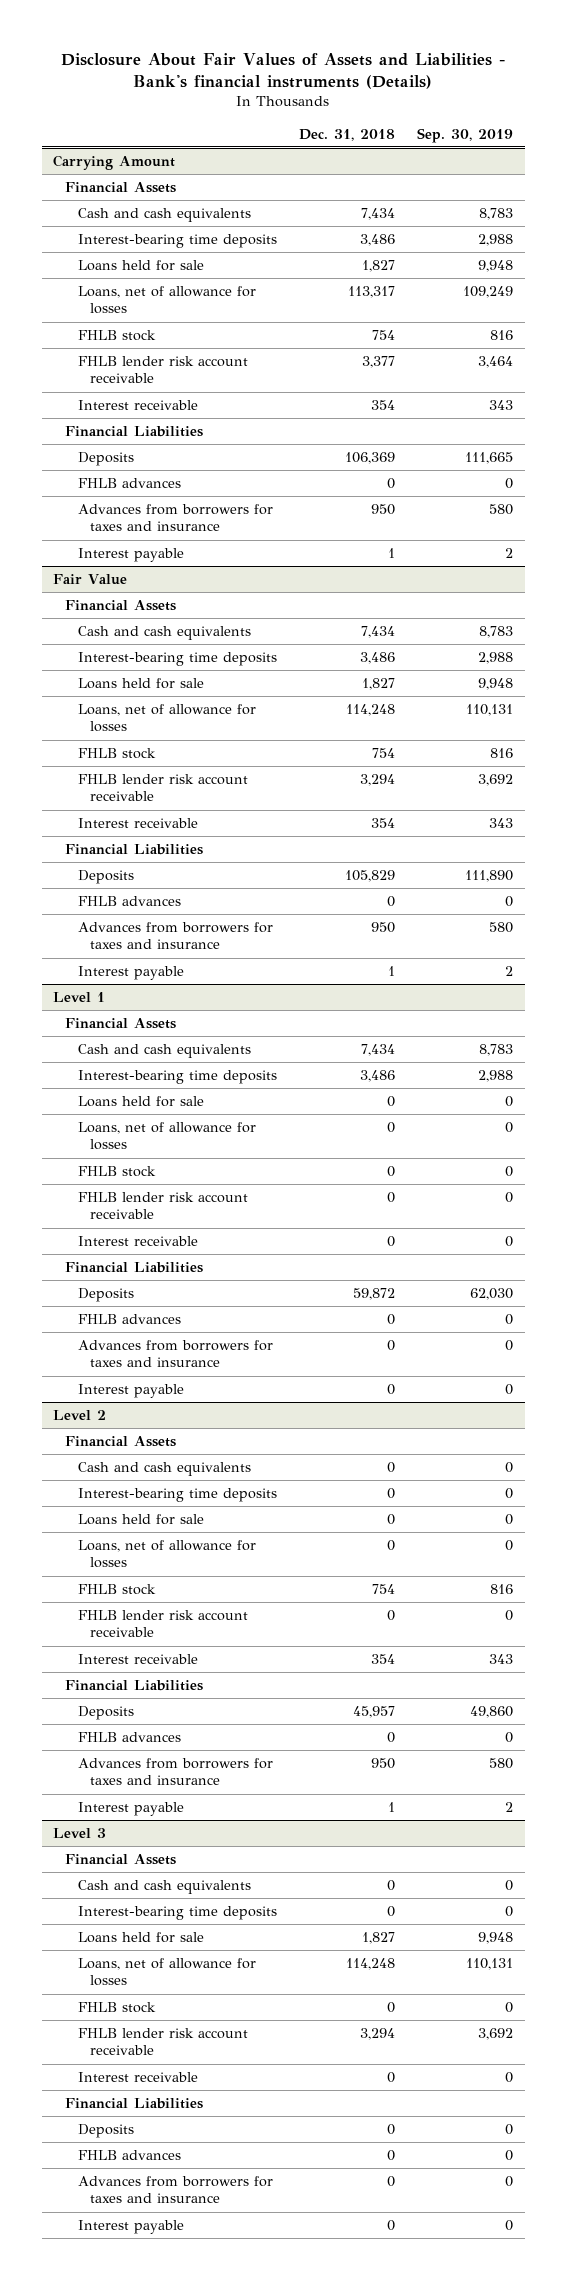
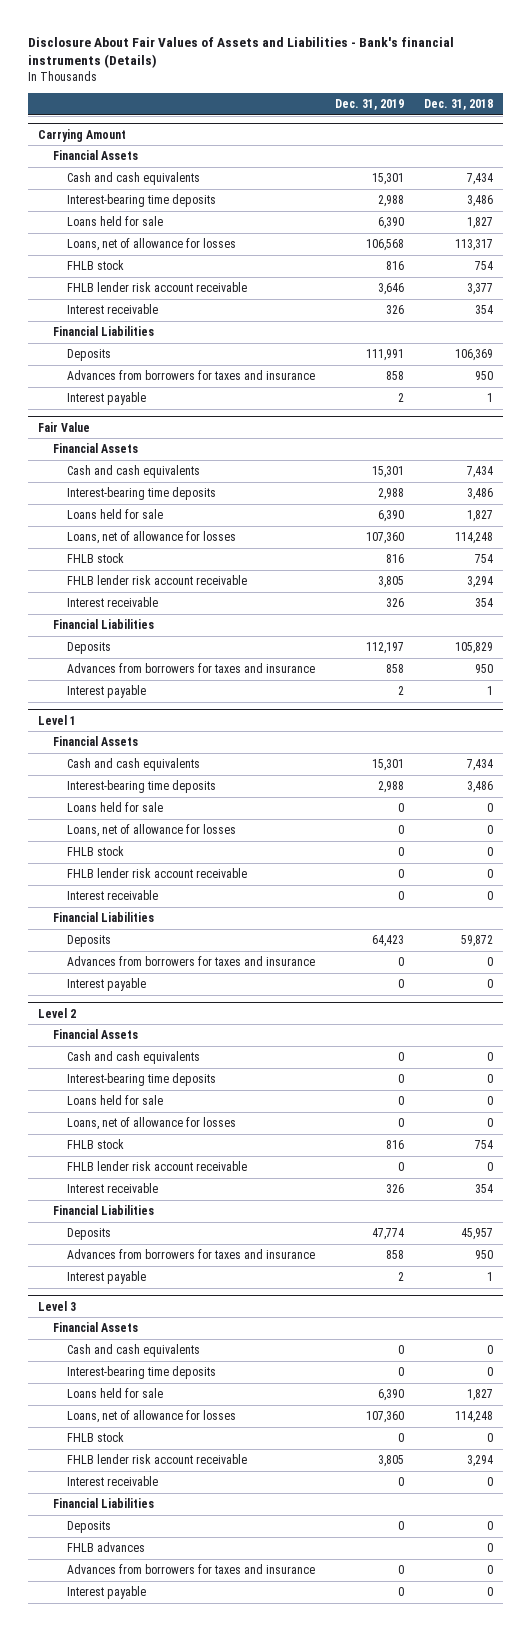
[417,127,514,143] Sep. 30, 2019 -> none
none -> [334,98,404,110] Dec. 31, 2019
[77,478,181,489] FHLB advances -> none
[77,896,181,907] FHLB advances -> none
[77,1314,181,1325] FHLB advances -> none
[77,1732,181,1743] FHLB advances -> none

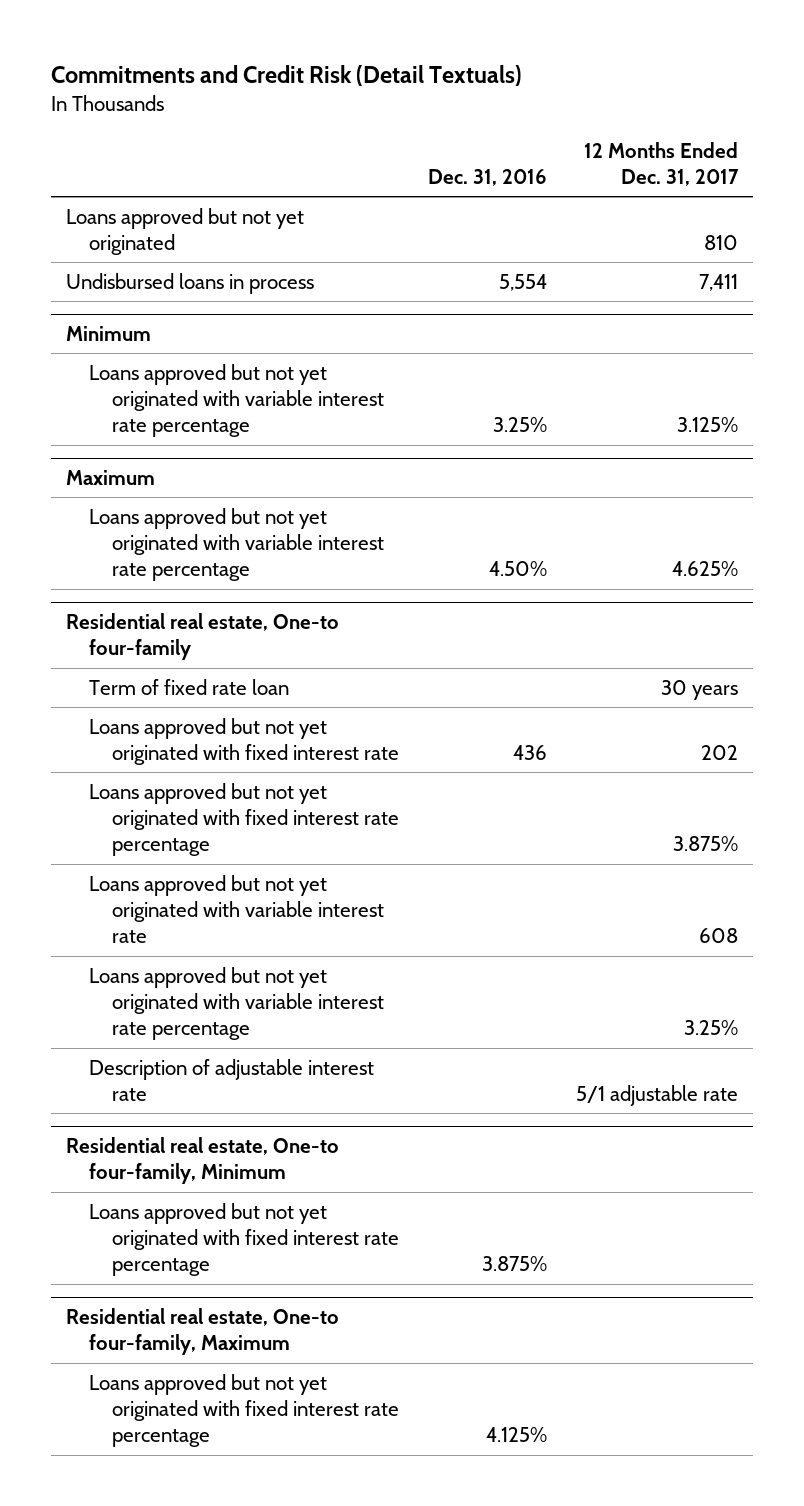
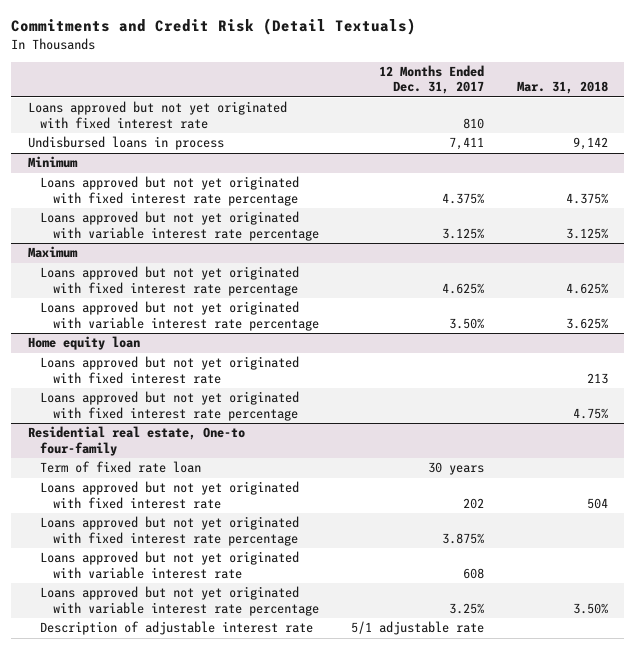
[428,169,548,187] Dec. 31, 2016 -> none
none -> [516,81,608,95] Mar. 31, 2018
[65,207,304,256] Loans approved but not yet originated -> [27,101,287,129] Loans approved but not yet originated with fixed interest rate
none -> [40,176,300,206] Loans approved but not yet originated with fixed interest rate percentage
none -> [40,266,300,296] Loans approved but not yet originated with fixed interest rate percentage
[672,561,739,577] 4.625% -> [449,317,485,329] 3.50%
none -> [27,336,140,351] Home equity loan
none -> [40,356,300,384] Loans approved but not yet originated with fixed interest rate
none -> [40,391,300,421] Loans approved but not yet originated with fixed interest rate percentage
[65,1136,339,1185] Residential real estate, One-to four-family, Minimum -> none
[88,1202,400,1277] Loans approved but not yet originated with fixed interest rate percentage -> none
[65,1307,339,1356] Residential real estate, One-to four-family, Maximum -> none
[88,1373,400,1448] Loans approved but not yet originated with fixed interest rate percentage -> none

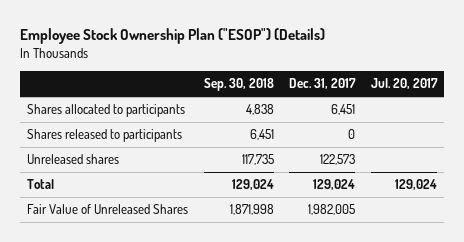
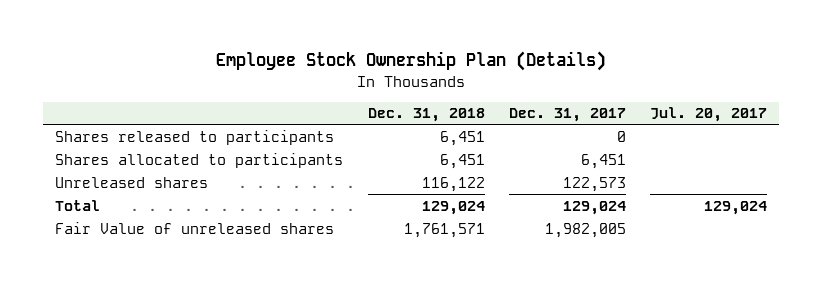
[19,27,325,44] Employee Stock Ownership Plan ("ESOP") (Details) -> [216,51,607,72] Employee Stock Ownership Plan (Details)
[203,78,274,92] Sep. 30, 2018 -> none
none -> [367,108,485,123] Dec. 31, 2018
[27,104,186,118] Shares allocated to participants -> [55,152,344,168] Shares allocated to participants
[27,204,189,215] Fair Value of Unreleased Shares -> [55,221,335,234] Fair Value of unreleased shares

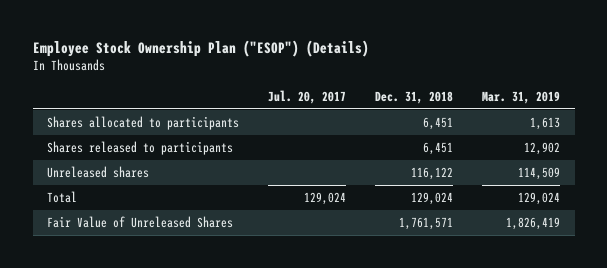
[216,51,607,72] Employee Stock Ownership Plan (Details) -> [32,39,369,57] Employee Stock Ownership Plan ("ESOP") (Details)
[508,108,626,123] Dec. 31, 2017 -> none
none -> [482,90,561,104] Mar. 31, 2019
[55,129,335,145] Shares released to participants -> [47,141,234,156] Shares released to participants
[55,221,335,234] Fair Value of unreleased shares -> [47,216,234,229] Fair Value of Unreleased Shares

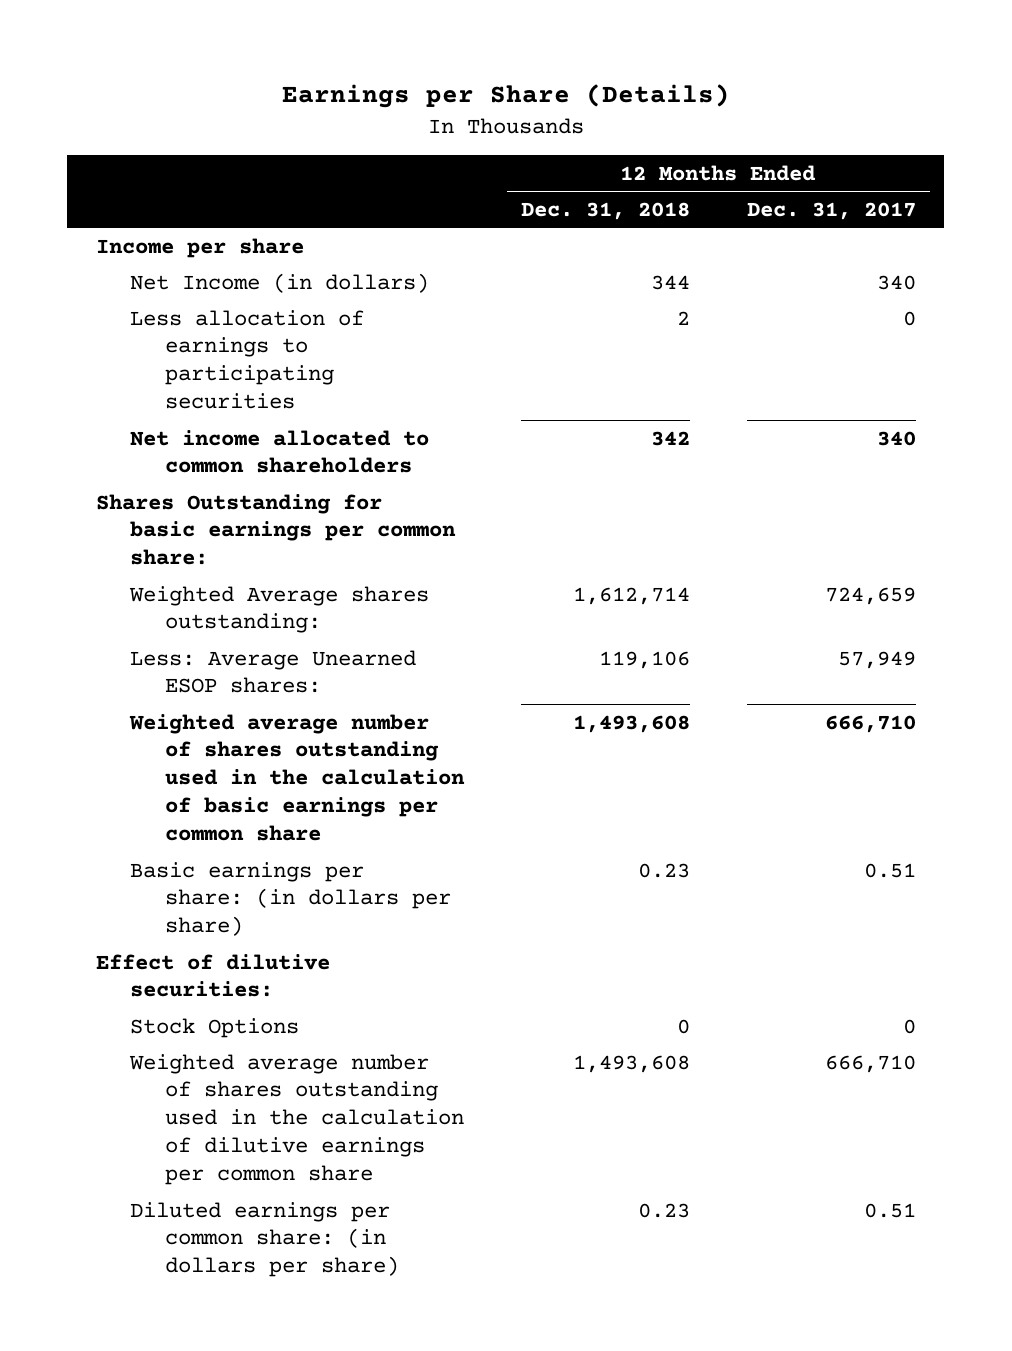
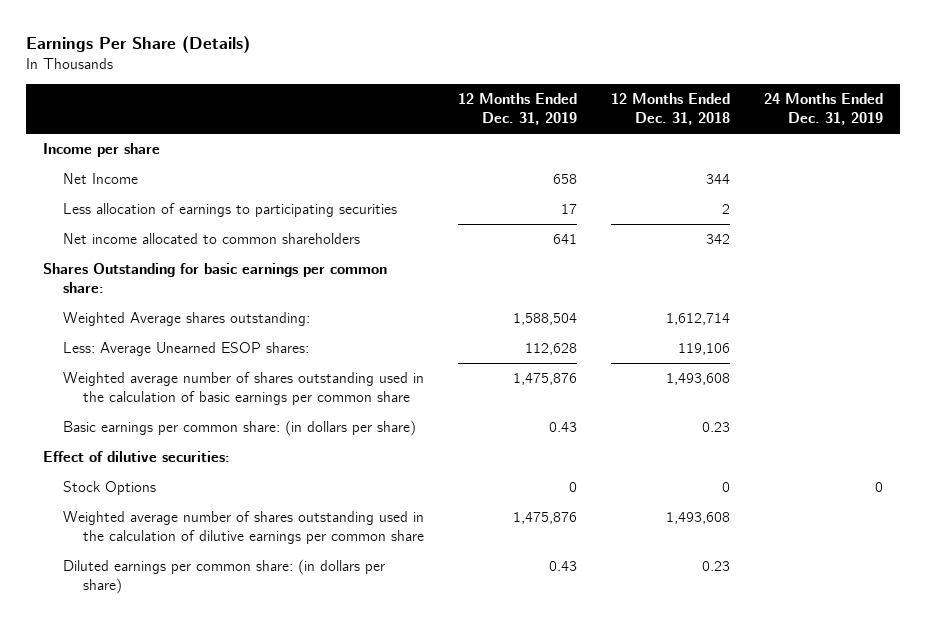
[281,84,730,109] Earnings per Share (Details) -> [25,36,250,54] Earnings Per Share (Details)
[746,201,916,220] Dec. 31, 2017 -> none
none -> [458,93,578,126] 12 Months Ended Dec. 31, 2019
none -> [763,93,883,126] 24 Months Ended Dec. 31, 2019
[130,272,430,293] Net Income (in dollars) -> [63,173,139,185] Net Income
[130,861,451,937] Basic earnings per share: (in dollars per share) -> [63,420,417,437] Basic earnings per common share: (in dollars per share)

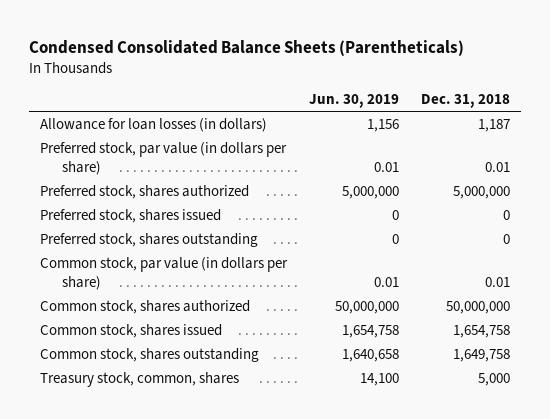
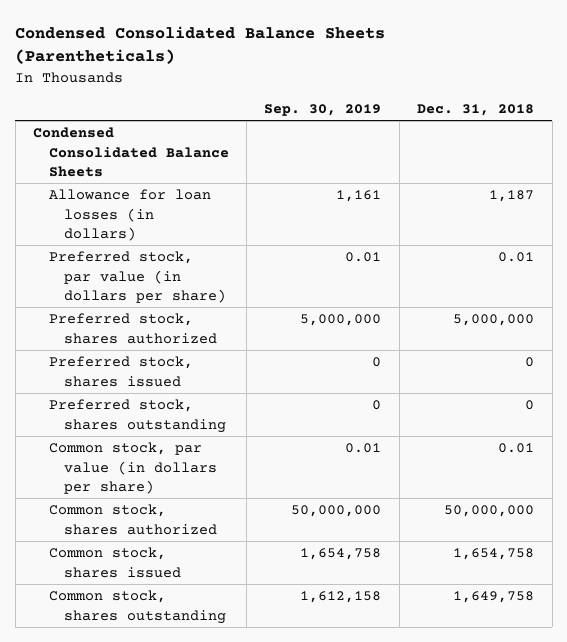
[309,94,400,109] Jun. 30, 2019 -> none
none -> [264,103,382,116] Sep. 30, 2019
none -> [32,127,229,177] Condensed Consolidated Balance Sheets
[40,371,240,387] Treasury stock, common, shares -> none

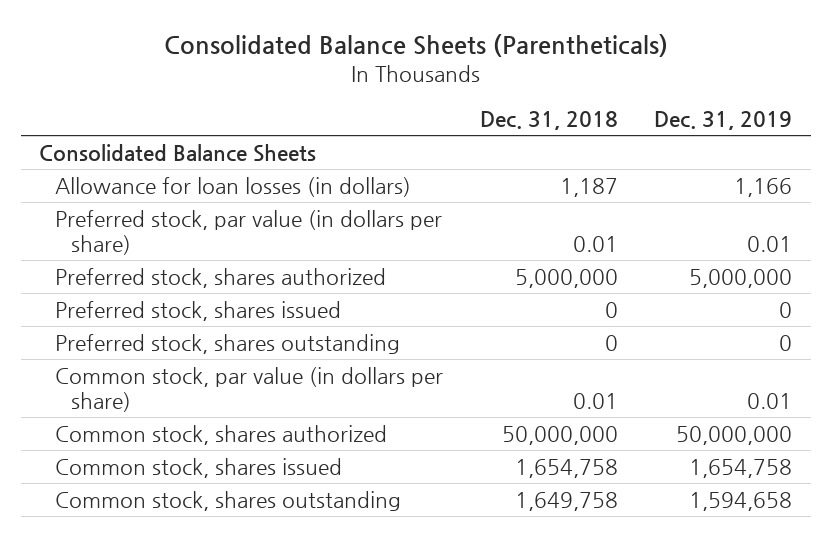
[15,26,386,65] Condensed Consolidated Balance Sheets (Parentheticals) -> [163,34,668,58] Consolidated Balance Sheets (Parentheticals)
[264,103,382,116] Sep. 30, 2019 -> none
none -> [654,111,793,131] Dec. 31, 2019
[32,127,229,177] Condensed Consolidated Balance Sheets -> [39,143,317,162] Consolidated Balance Sheets

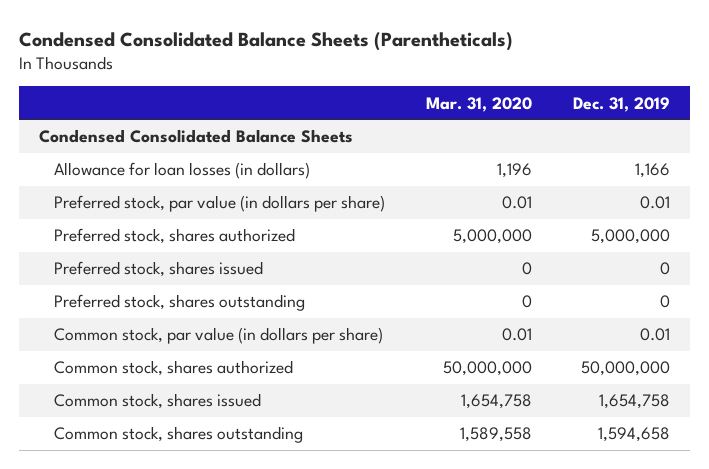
[163,34,668,58] Consolidated Balance Sheets (Parentheticals) -> [18,31,513,51] Condensed Consolidated Balance Sheets (Parentheticals)
[479,111,618,131] Dec. 31, 2018 -> none
none -> [426,96,533,112] Mar. 31, 2020
[39,143,317,162] Consolidated Balance Sheets -> [38,129,353,144] Condensed Consolidated Balance Sheets

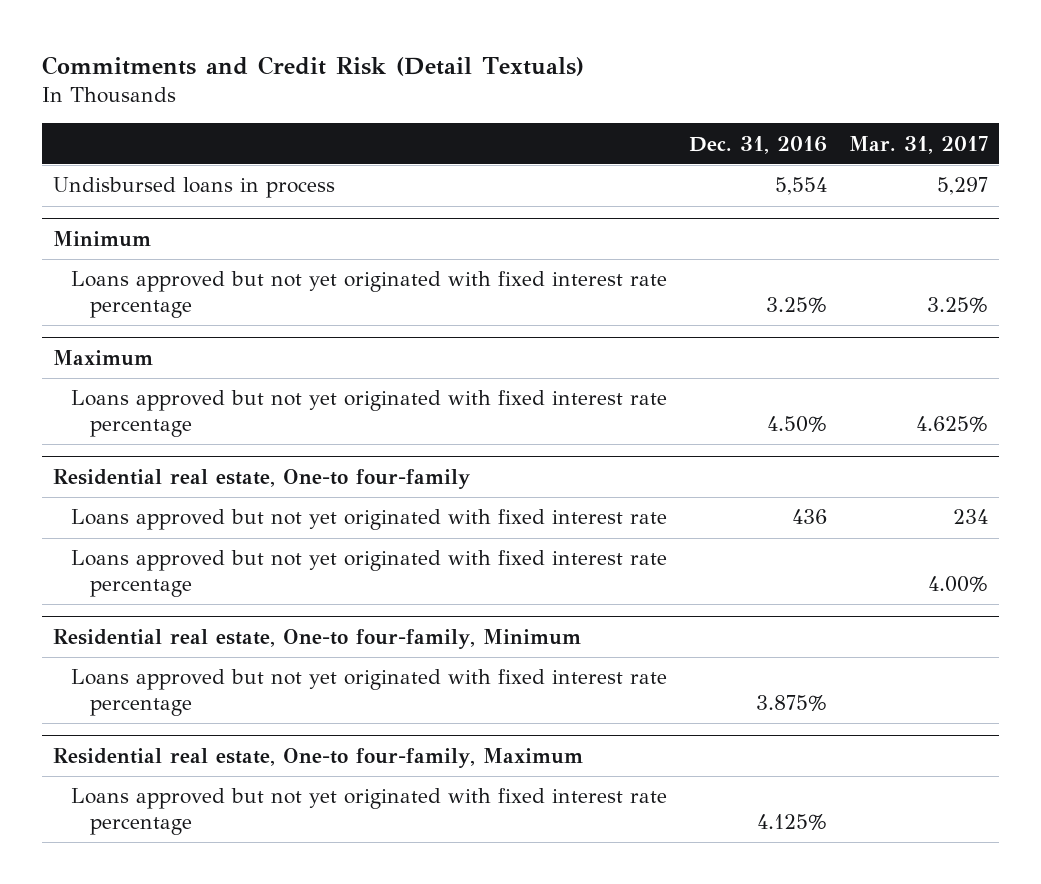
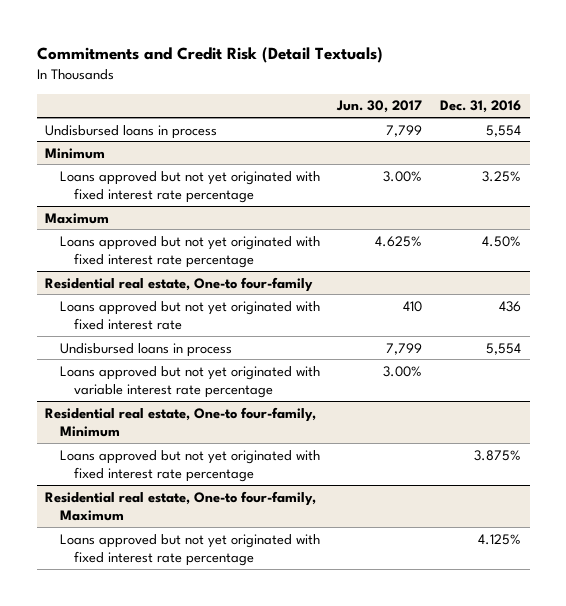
[849,135,989,154] Mar. 31, 2017 -> none
none -> [336,100,423,114] Jun. 30, 2017
none -> [59,342,232,357] Undisbursed loans in process
[71,550,668,597] Loans approved but not yet originated with fixed interest rate percentage -> [59,365,320,399] Loans approved but not yet originated with variable interest rate percentage

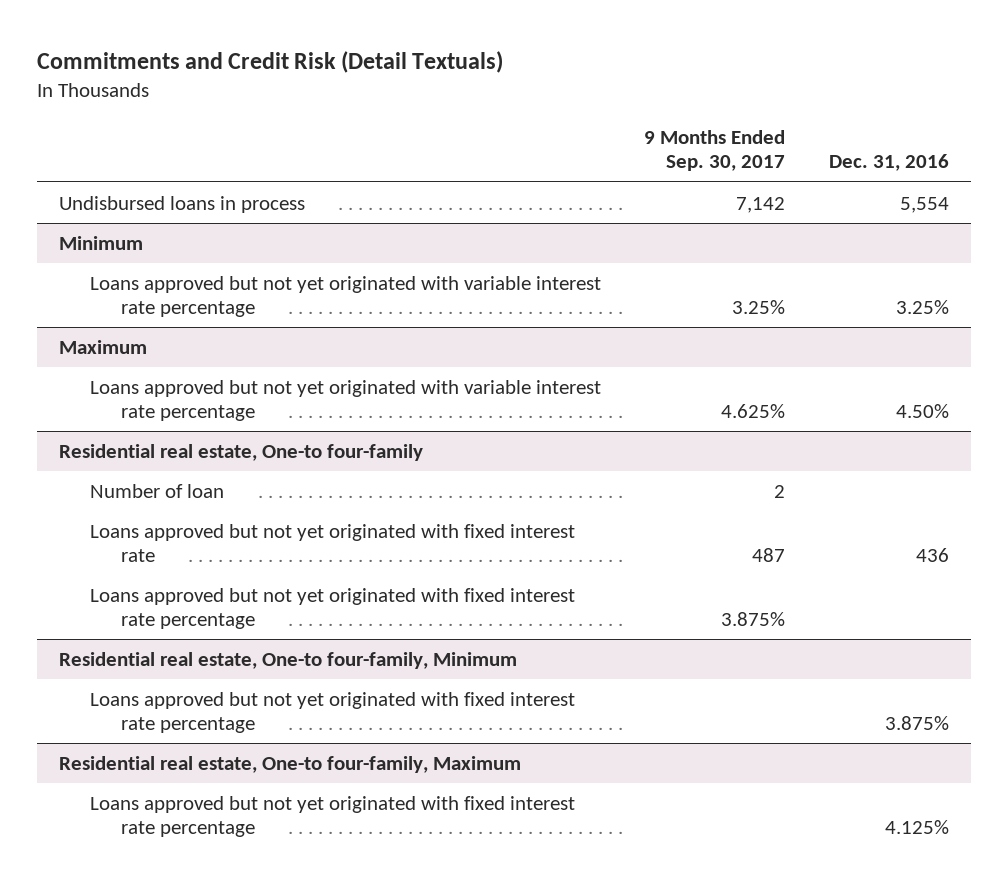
[336,100,423,114] Jun. 30, 2017 -> none
none -> [644,130,786,172] 9 Months Ended Sep. 30, 2017
[59,170,320,204] Loans approved but not yet originated with fixed interest rate percentage -> [89,275,601,317] Loans approved but not yet originated with variable interest rate percentage
[59,235,320,269] Loans approved but not yet originated with fixed interest rate percentage -> [89,379,601,421] Loans approved but not yet originated with variable interest rate percentage
none -> [89,483,224,498] Number of loan
[59,342,232,357] Undisbursed loans in process -> none
[59,365,320,399] Loans approved but not yet originated with variable interest rate percentage -> [89,587,575,629] Loans approved but not yet originated with fixed interest rate percentage

